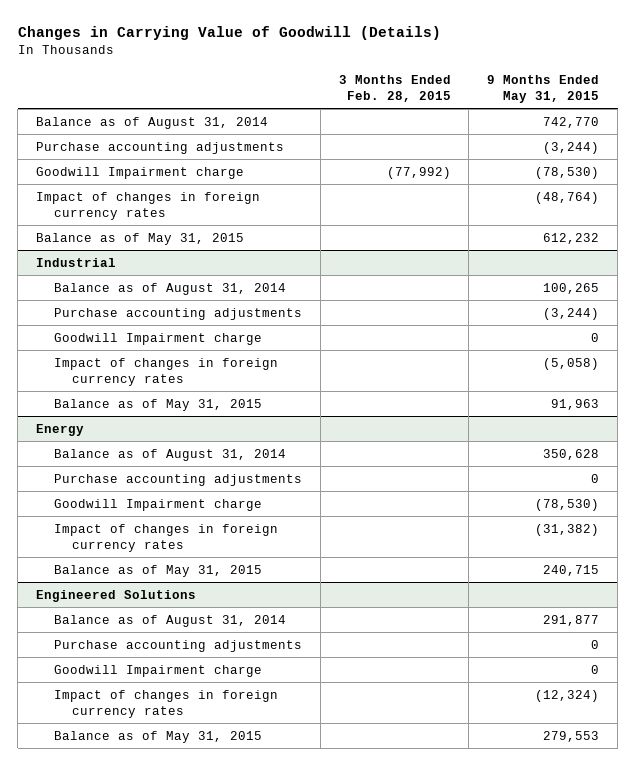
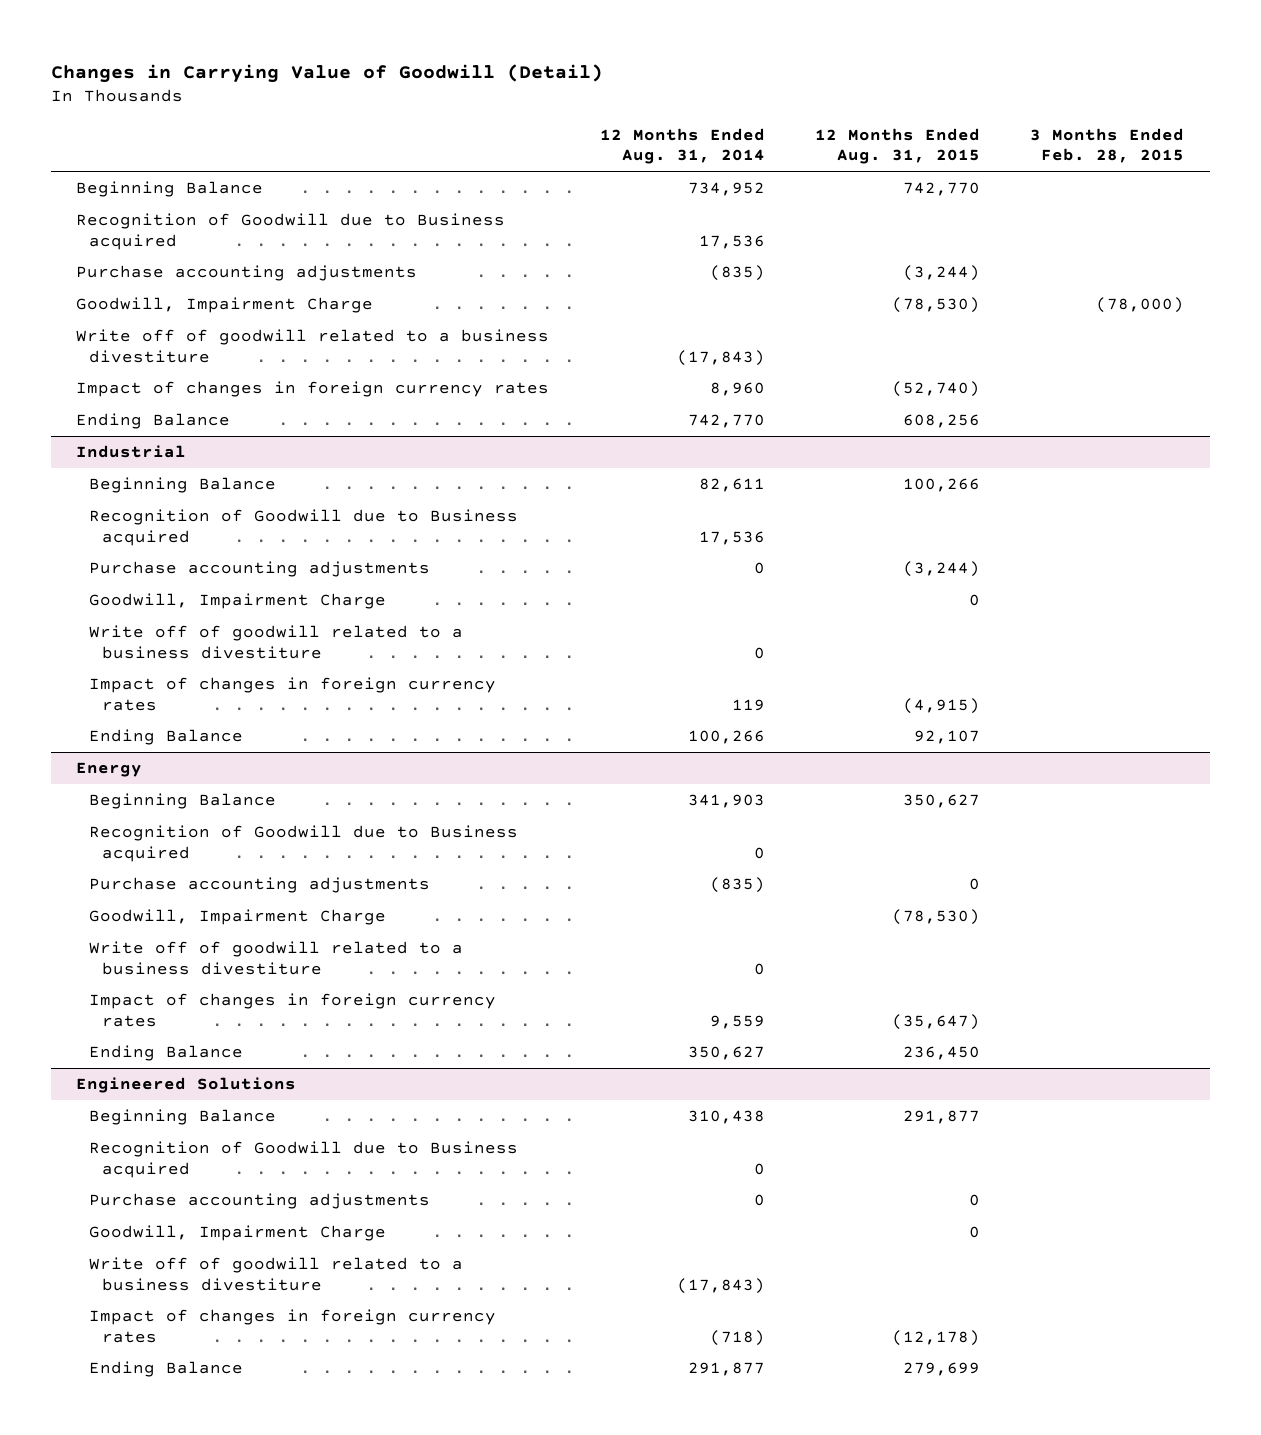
[17,26,441,41] Changes in Carrying Value of Goodwill (Details) -> [51,63,604,83] Changes in Carrying Value of Goodwill (Detail)
[487,74,600,103] 9 Months Ended May 31, 2015 -> none
none -> [599,127,765,165] 12 Months Ended Aug. 31, 2014
none -> [815,127,981,165] 12 Months Ended Aug. 31, 2015
[36,116,269,129] Balance as of August 31, 2014 -> [76,181,264,198] Beginning Balance
none -> [76,213,506,250] Recognition of Goodwill due to Business acquired
[36,166,245,179] Goodwill Impairment charge -> [76,297,374,314] Goodwill, Impairment Charge
[386,166,451,179] (77,992) -> [1096,297,1185,314] (78,000)
none -> [76,329,550,363] Write off of goodwill related to a business divestiture
[36,232,245,245] Balance as of May 31, 2015 -> [76,413,231,430] Ending Balance
[54,282,287,295] Balance as of August 31, 2014 -> [89,477,277,494] Beginning Balance
none -> [89,509,519,546] Recognition of Goodwill due to Business acquired
[54,332,263,345] Goodwill Impairment charge -> [89,593,387,610] Goodwill, Impairment Charge
none -> [89,625,464,659] Write off of goodwill related to a business divestiture
[54,398,263,411] Balance as of May 31, 2015 -> [89,729,244,746] Ending Balance
[54,448,287,461] Balance as of August 31, 2014 -> [89,793,277,810] Beginning Balance
none -> [89,825,519,862] Recognition of Goodwill due to Business acquired
[54,498,263,511] Goodwill Impairment charge -> [89,909,387,926] Goodwill, Impairment Charge
none -> [89,941,464,975] Write off of goodwill related to a business divestiture
[54,564,263,577] Balance as of May 31, 2015 -> [89,1045,244,1062] Ending Balance
[54,614,287,627] Balance as of August 31, 2014 -> [89,1109,277,1126] Beginning Balance
none -> [89,1141,519,1178] Recognition of Goodwill due to Business acquired
[54,664,263,677] Goodwill Impairment charge -> [89,1225,387,1242] Goodwill, Impairment Charge
none -> [89,1257,464,1291] Write off of goodwill related to a business divestiture
[54,730,263,743] Balance as of May 31, 2015 -> [89,1361,244,1378] Ending Balance

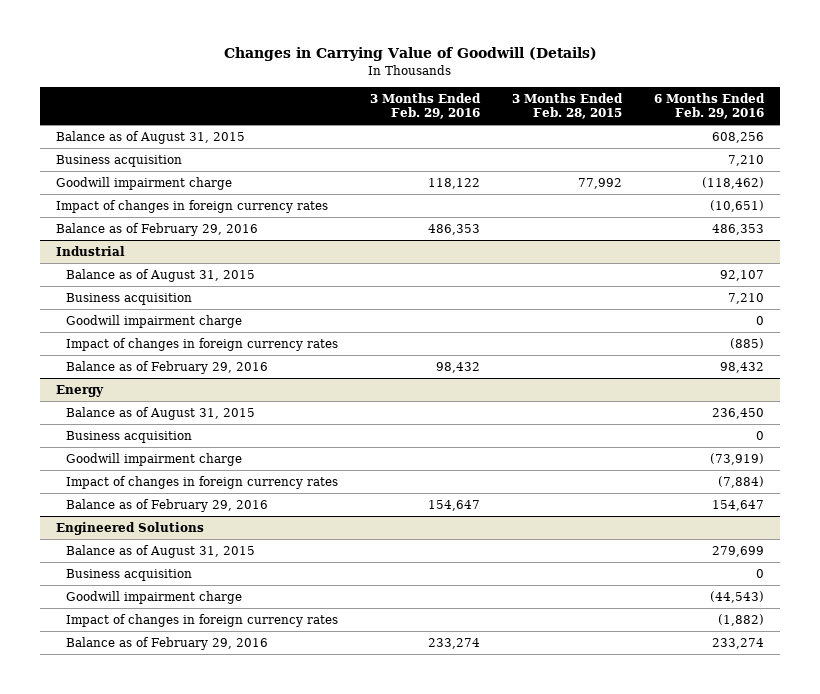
[51,63,604,83] Changes in Carrying Value of Goodwill (Detail) -> [223,47,597,62] Changes in Carrying Value of Goodwill (Details)
[599,127,765,165] 12 Months Ended Aug. 31, 2014 -> none
[815,127,981,165] 12 Months Ended Aug. 31, 2015 -> none
none -> [369,92,481,120] 3 Months Ended Feb. 29, 2016
none -> [653,92,765,120] 6 Months Ended Feb. 29, 2016
[76,265,418,282] Purchase accounting adjustments -> none
[76,329,550,363] Write off of goodwill related to a business divestiture -> none
[76,181,264,198] Beginning Balance -> [55,131,245,145] Balance as of August 31, 2015
[76,213,506,250] Recognition of Goodwill due to Business acquired -> [55,155,182,168] Business acquisition
[76,297,374,314] Goodwill, Impairment Charge -> [55,177,232,191] Goodwill impairment charge
[1096,297,1185,314] (78,000) -> [577,178,622,190] 77,992
[76,413,231,430] Ending Balance -> [55,223,258,237] Balance as of February 29, 2016
[89,561,431,578] Purchase accounting adjustments -> none
[89,625,464,659] Write off of goodwill related to a business divestiture -> none
[89,477,277,494] Beginning Balance -> [65,269,255,283] Balance as of August 31, 2015
[89,509,519,546] Recognition of Goodwill due to Business acquired -> [65,293,192,306] Business acquisition
[89,593,387,610] Goodwill, Impairment Charge -> [65,315,242,329] Goodwill impairment charge
[89,729,244,746] Ending Balance -> [65,361,268,375] Balance as of February 29, 2016
[89,877,431,894] Purchase accounting adjustments -> none
[89,941,464,975] Write off of goodwill related to a business divestiture -> none
[89,793,277,810] Beginning Balance -> [65,407,255,421] Balance as of August 31, 2015
[89,825,519,862] Recognition of Goodwill due to Business acquired -> [65,431,192,444] Business acquisition
[89,909,387,926] Goodwill, Impairment Charge -> [65,453,242,467] Goodwill impairment charge
[89,1045,244,1062] Ending Balance -> [65,499,268,513] Balance as of February 29, 2016
[89,1193,431,1210] Purchase accounting adjustments -> none
[89,1257,464,1291] Write off of goodwill related to a business divestiture -> none
[89,1109,277,1126] Beginning Balance -> [65,545,255,559] Balance as of August 31, 2015
[89,1141,519,1178] Recognition of Goodwill due to Business acquired -> [65,569,192,582] Business acquisition
[89,1225,387,1242] Goodwill, Impairment Charge -> [65,591,242,605] Goodwill impairment charge
[89,1361,244,1378] Ending Balance -> [65,637,268,651] Balance as of February 29, 2016

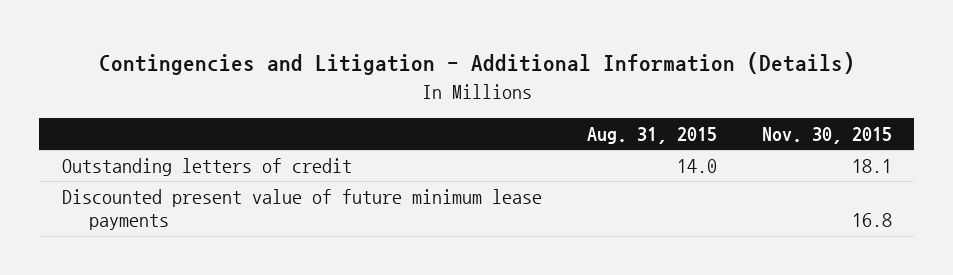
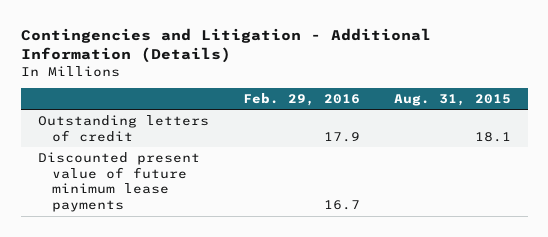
[761,126,892,144] Nov. 30, 2015 -> none
none -> [242,92,360,106] Feb. 29, 2016
[676,159,717,174] 14.0 -> [474,131,511,142] 18.1

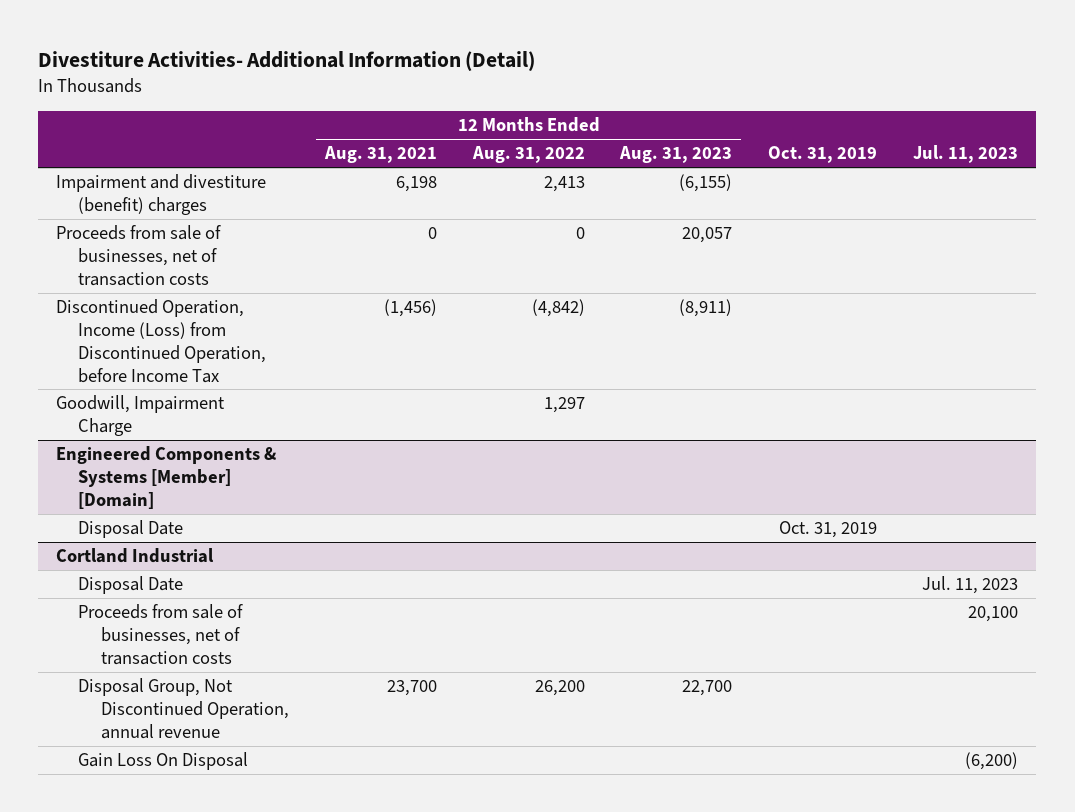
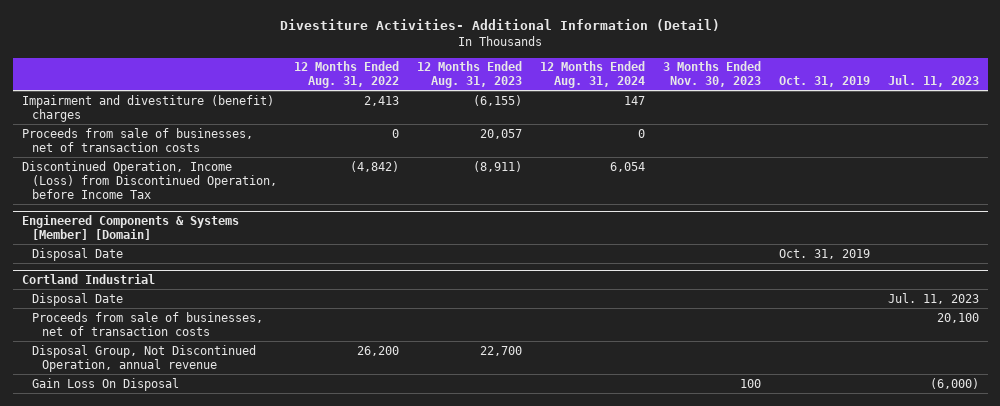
[323,146,437,164] Aug. 31, 2021 -> none
none -> [540,61,646,89] 12 Months Ended Aug. 31, 2024
none -> [662,61,761,88] 3 Months Ended Nov. 30, 2023
[56,395,226,436] Goodwill, Impairment Charge -> none
[965,752,1019,771] (6,200) -> [929,377,979,389] (6,000)

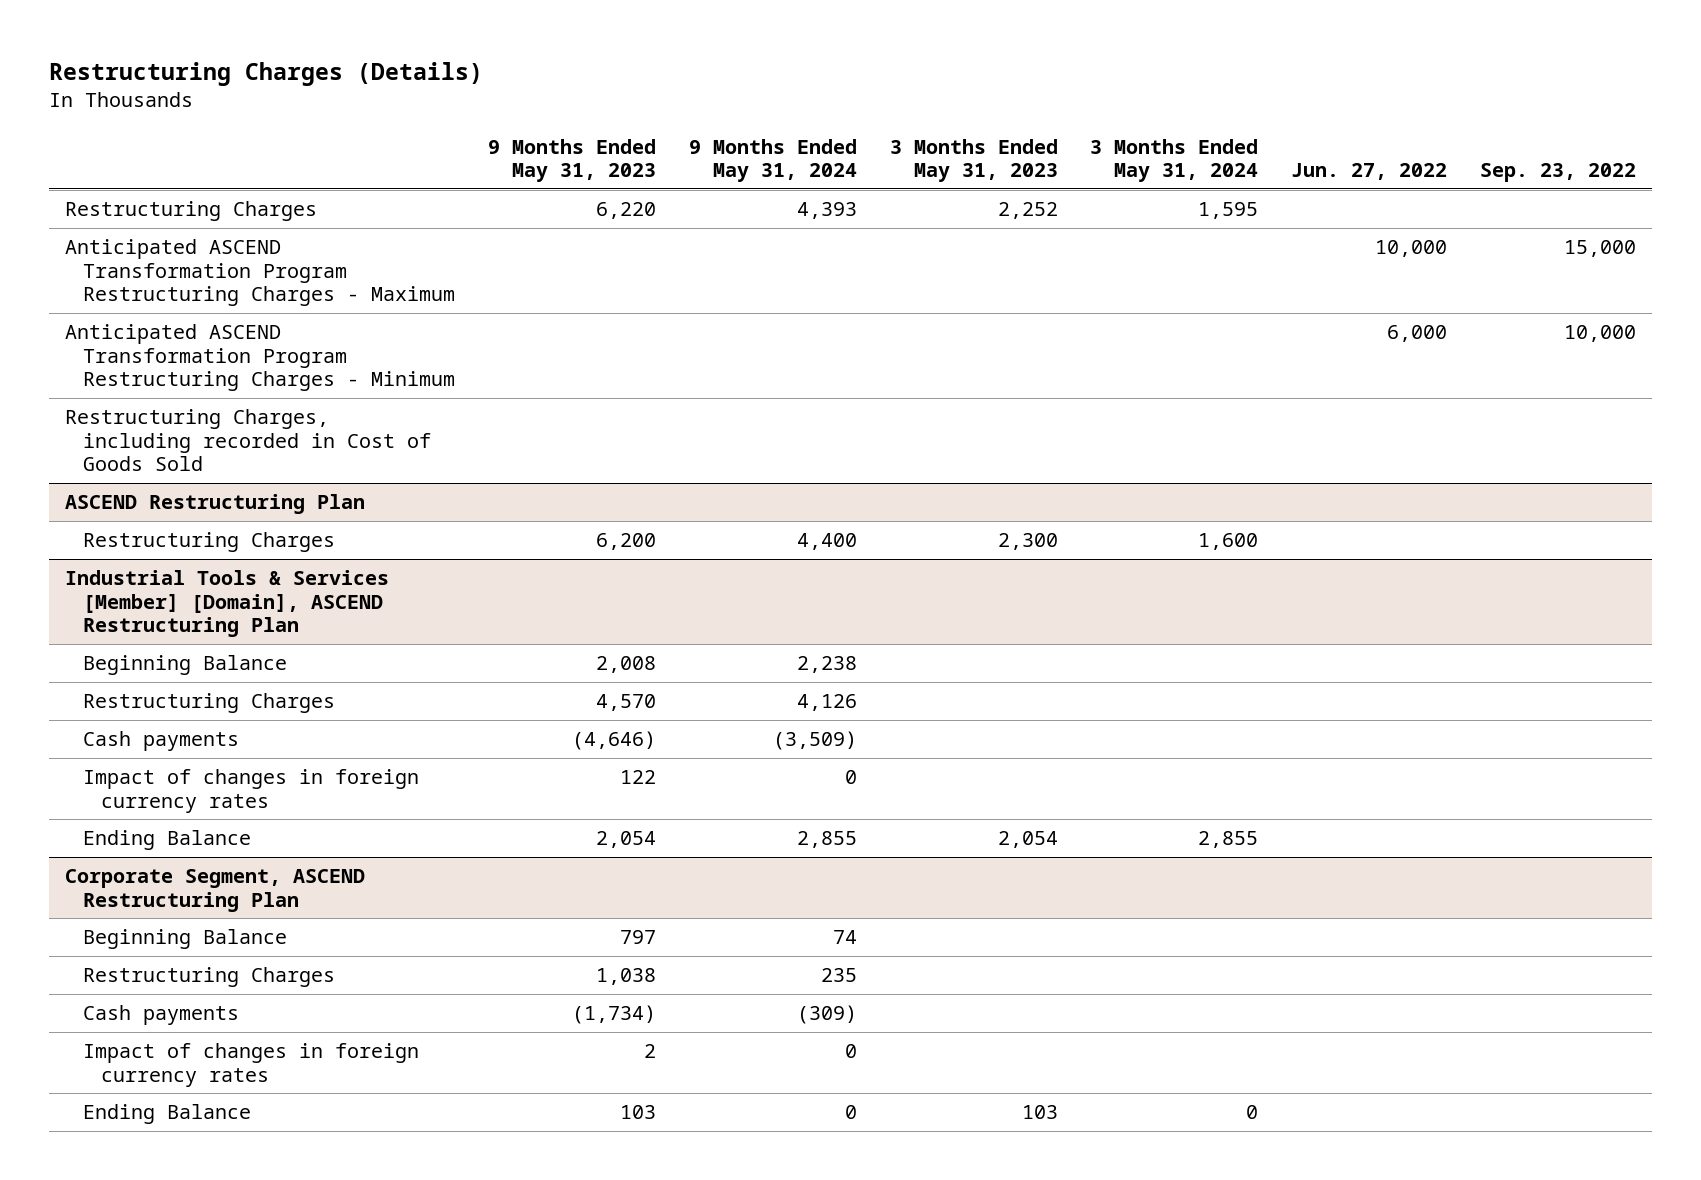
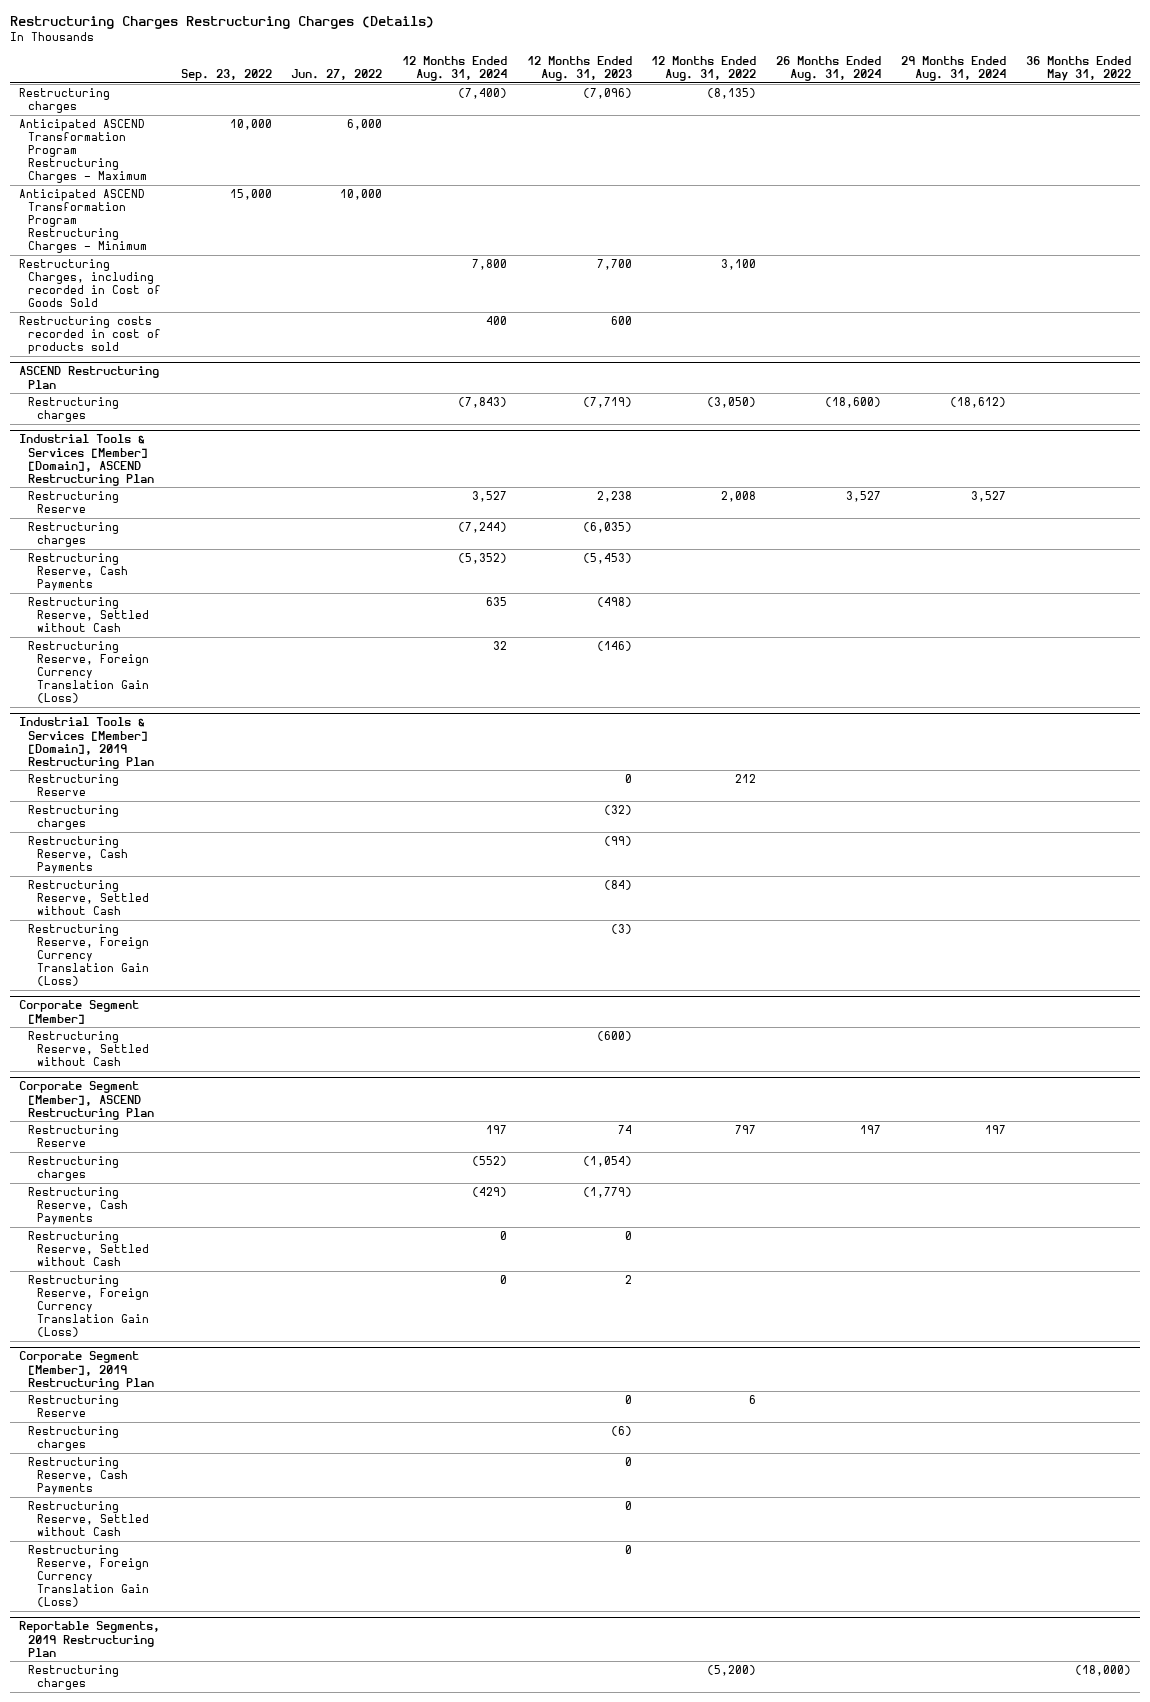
[48,62,483,87] Restructuring Charges (Details) -> [9,16,434,30] Restructuring Charges Restructuring Charges (Details)
[487,138,656,183] 9 Months Ended May 31, 2023 -> none
[688,138,857,183] 9 Months Ended May 31, 2024 -> none
[889,138,1058,183] 3 Months Ended May 31, 2023 -> none
[1090,138,1259,183] 3 Months Ended May 31, 2024 -> none
none -> [402,56,508,82] 12 Months Ended Aug. 31, 2024
none -> [526,56,632,82] 12 Months Ended Aug. 31, 2023
none -> [651,56,757,82] 12 Months Ended Aug. 31, 2022
none -> [776,56,882,82] 26 Months Ended Aug. 31, 2024
none -> [900,56,1006,82] 29 Months Ended Aug. 31, 2024
none -> [1025,56,1131,82] 36 Months Ended May 31, 2022
[65,201,318,222] Restructuring Charges -> [19,87,111,113] Restructuring charges
[1375,240,1448,258] 10,000 -> [347,118,383,130] 6,000
[1563,240,1636,258] 15,000 -> [229,118,272,130] 10,000
[1387,325,1448,343] 6,000 -> [340,188,383,200] 10,000
[1563,325,1636,343] 10,000 -> [229,188,272,200] 15,000
none -> [19,315,161,355] Restructuring costs recorded in cost of products sold
[83,532,336,553] Restructuring Charges -> [27,396,119,422] Restructuring charges
[83,830,252,851] Ending Balance -> none
[83,1104,252,1125] Ending Balance -> none
[83,655,288,676] Beginning Balance -> [27,490,119,513] Restructuring Reserve
[83,693,336,714] Restructuring Charges -> [27,521,119,547] Restructuring charges
[83,731,240,752] Cash payments -> [27,552,128,592] Restructuring Reserve, Cash Payments
none -> [27,596,149,633] Restructuring Reserve, Settled without Cash
[83,769,420,813] Impact of changes in foreign currency rates -> [27,640,149,704] Restructuring Reserve, Foreign Currency Translation Gain (Loss)
none -> [19,717,154,769] Industrial Tools & Services [Member] [Domain], 2019 Restructuring Plan
none -> [27,773,119,796] Restructuring Reserve
none -> [27,804,119,830] Restructuring charges
none -> [27,835,128,875] Restructuring Reserve, Cash Payments
none -> [27,879,149,916] Restructuring Reserve, Settled without Cash
none -> [27,923,149,987] Restructuring Reserve, Foreign Currency Translation Gain (Loss)
none -> [19,1000,140,1024] Corporate Segment [Member]
none -> [27,1030,149,1067] Restructuring Reserve, Settled without Cash
[65,869,366,912] Corporate Segment, ASCEND Restructuring Plan -> [19,1081,154,1120] Corporate Segment [Member], ASCEND Restructuring Plan
[83,929,288,950] Beginning Balance -> [27,1124,119,1147] Restructuring Reserve
[83,967,336,988] Restructuring Charges -> [27,1155,119,1181] Restructuring charges
[83,1005,240,1026] Cash payments -> [27,1186,128,1226] Restructuring Reserve, Cash Payments
none -> [27,1230,149,1267] Restructuring Reserve, Settled without Cash
[83,1043,420,1087] Impact of changes in foreign currency rates -> [27,1274,149,1338] Restructuring Reserve, Foreign Currency Translation Gain (Loss)
none -> [19,1351,154,1390] Corporate Segment [Member], 2019 Restructuring Plan
none -> [27,1394,119,1417] Restructuring Reserve
none -> [27,1425,119,1451] Restructuring charges
none -> [27,1456,128,1496] Restructuring Reserve, Cash Payments
none -> [27,1500,149,1537] Restructuring Reserve, Settled without Cash
none -> [27,1544,149,1608] Restructuring Reserve, Foreign Currency Translation Gain (Loss)
none -> [19,1621,161,1657] Reportable Segments, 2019 Restructuring Plan
none -> [27,1664,119,1690] Restructuring charges

